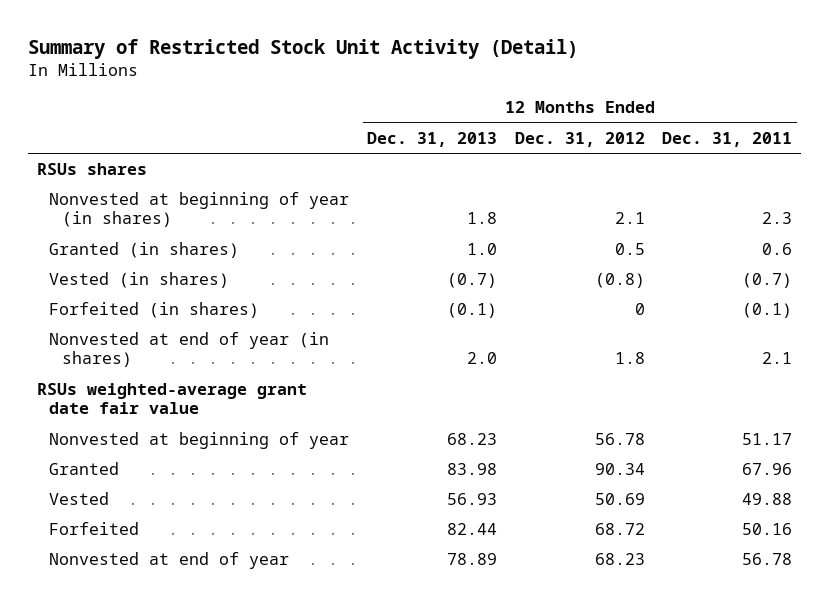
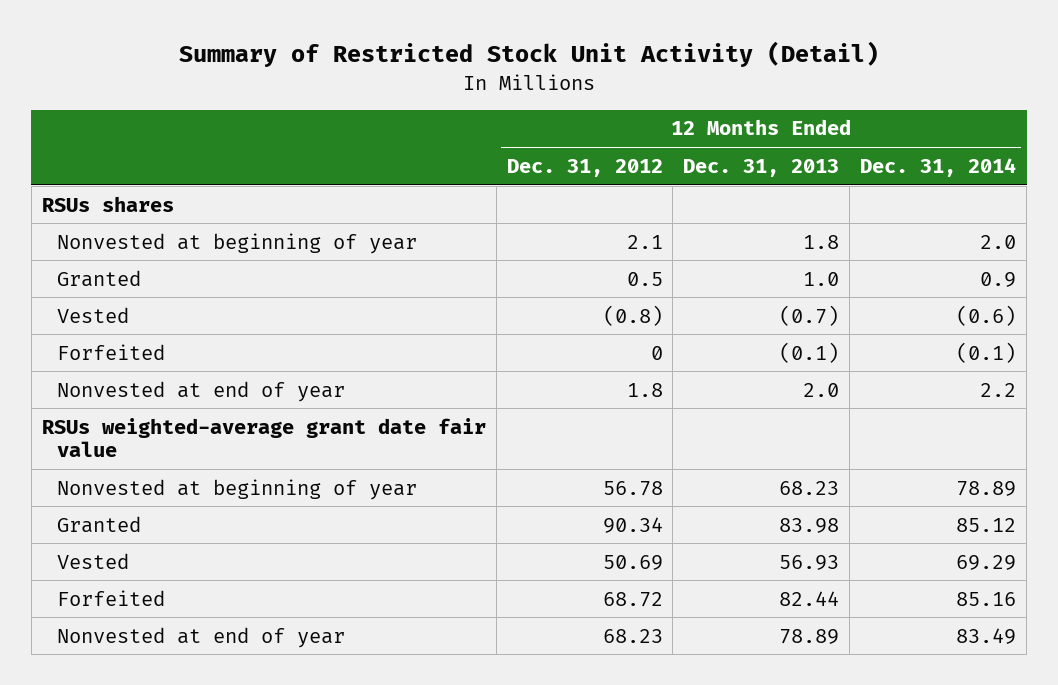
[662,131,793,147] Dec. 31, 2011 -> none
none -> [860,157,1017,177] Dec. 31, 2014
[49,192,350,228] Nonvested at beginning of year (in shares) -> [56,232,417,254] Nonvested at beginning of year
[49,242,240,259] Granted (in shares) -> [56,269,141,287] Granted
[49,272,230,289] Vested (in shares) -> [56,306,129,323] Vested
[49,302,260,319] Forfeited (in shares) -> [56,343,165,360] Forfeited
[49,332,330,368] Nonvested at end of year (in shares) -> [56,380,345,402] Nonvested at end of year

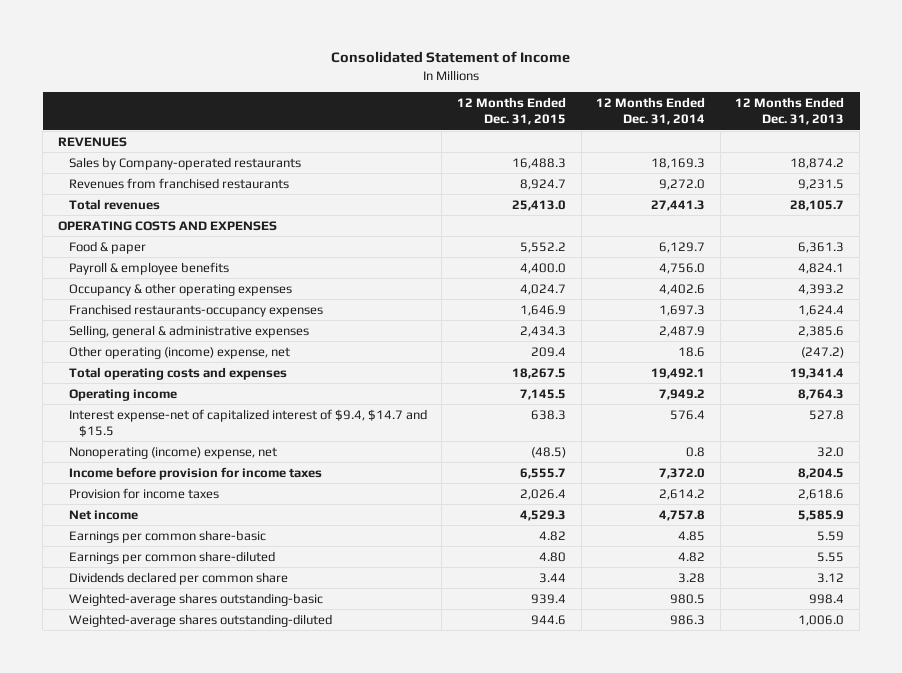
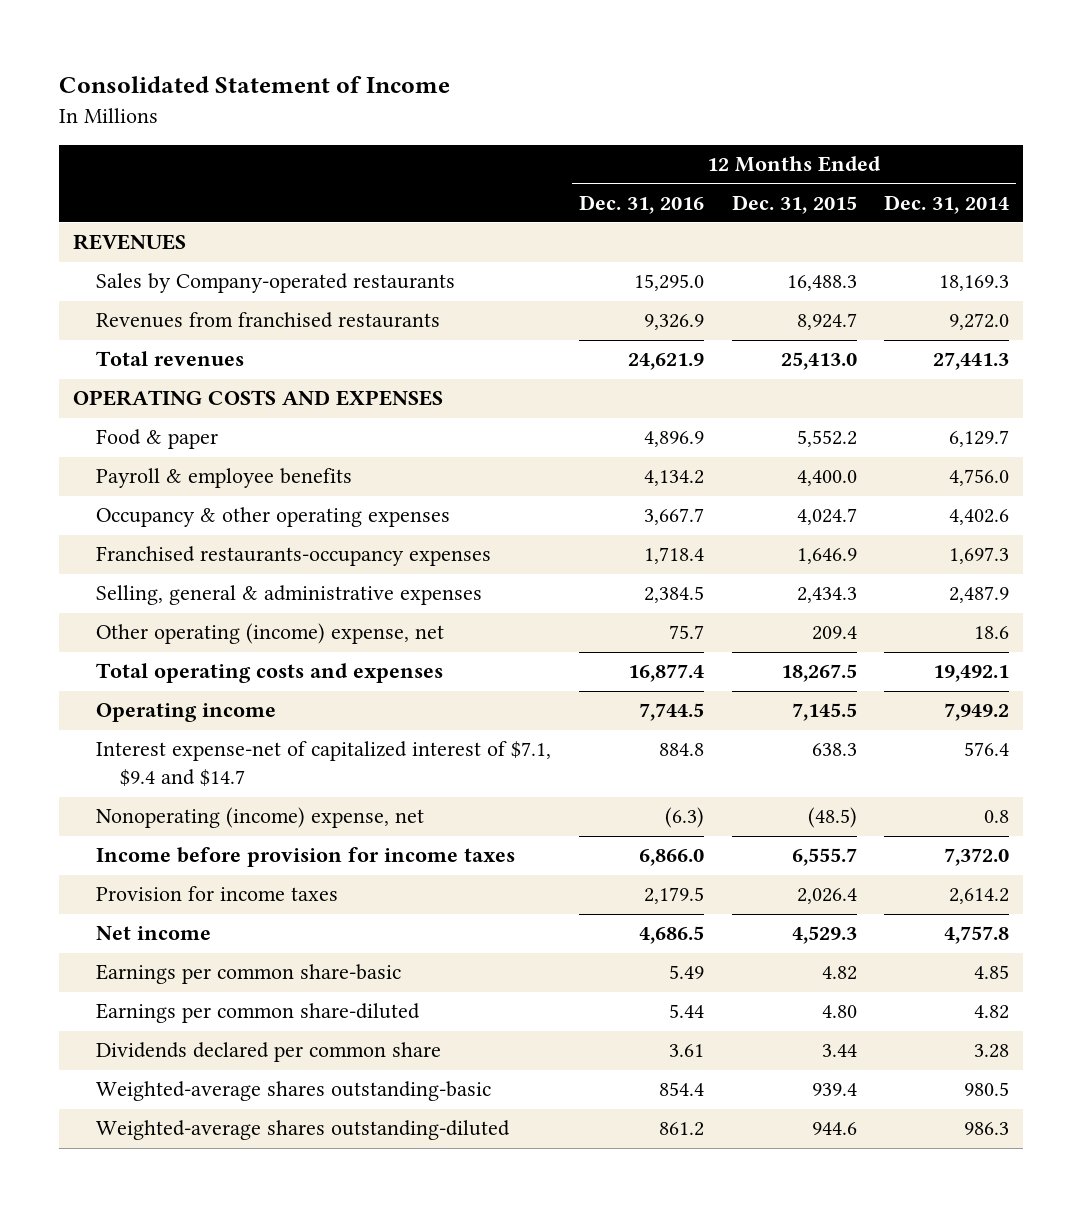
[735,96,845,126] 12 Months Ended Dec. 31, 2013 -> none
none -> [578,194,704,214] Dec. 31, 2016
[68,408,427,438] Interest expense-net of capitalized interest of $9.4, $14.7 and $15.5 -> [96,741,552,787] Interest expense-net of capitalized interest of $7.1, $9.4 and $14.7

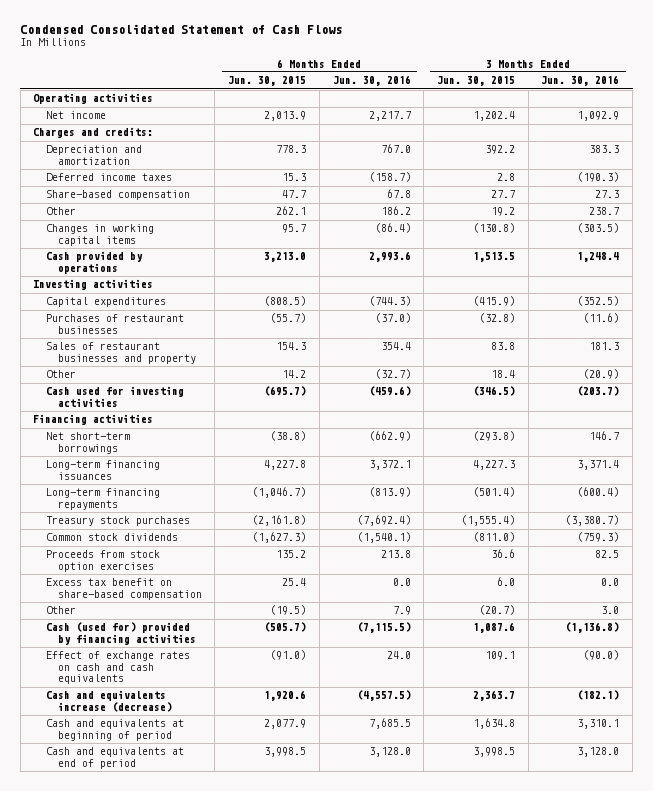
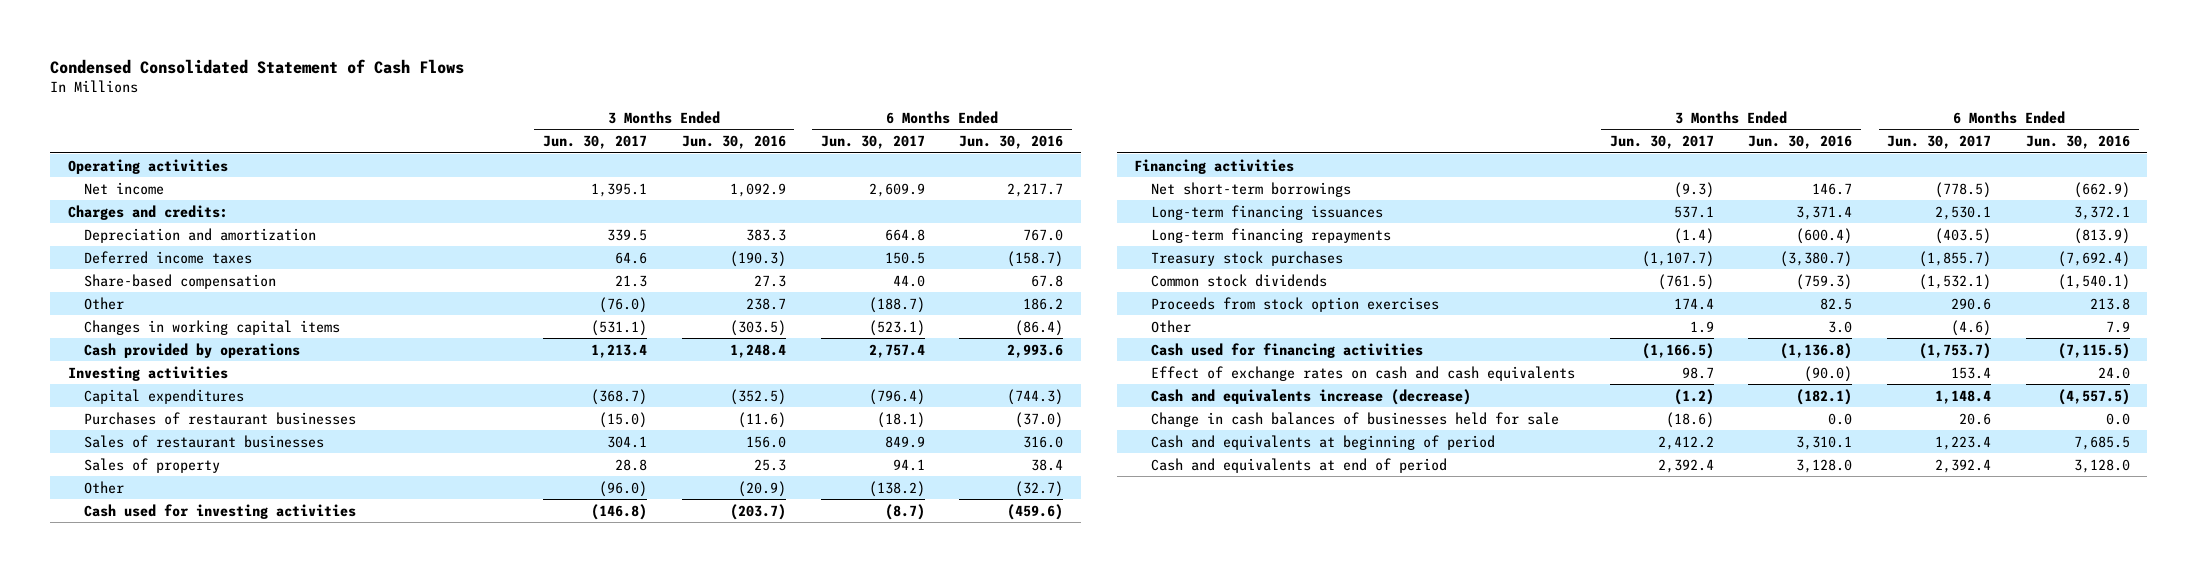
[228,76,307,87] Jun. 30, 2015 -> none
[436,76,515,87] Jun. 30, 2015 -> none
none -> [542,135,647,150] Jun. 30, 2017
none -> [820,135,925,150] Jun. 30, 2017
[45,342,196,364] Sales of restaurant businesses and property -> [84,434,325,448] Sales of restaurant businesses
[380,342,411,351] 354.4 -> [1023,435,1064,448] 316.0
[589,342,620,351] 181.3 -> [745,435,786,448] 156.0
none -> [84,457,221,473] Sales of property
[45,578,202,600] Excess tax benefit on share-based compensation -> none
[45,622,196,645] Cash (used for) provided by financing activities -> [1150,342,1423,358] Cash used for financing activities
none -> [1150,411,1559,427] Change in cash balances of businesses held for sale

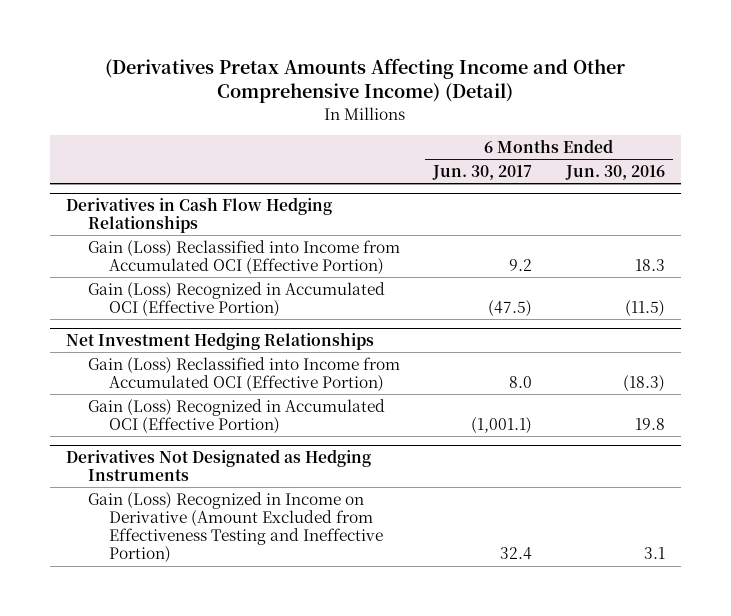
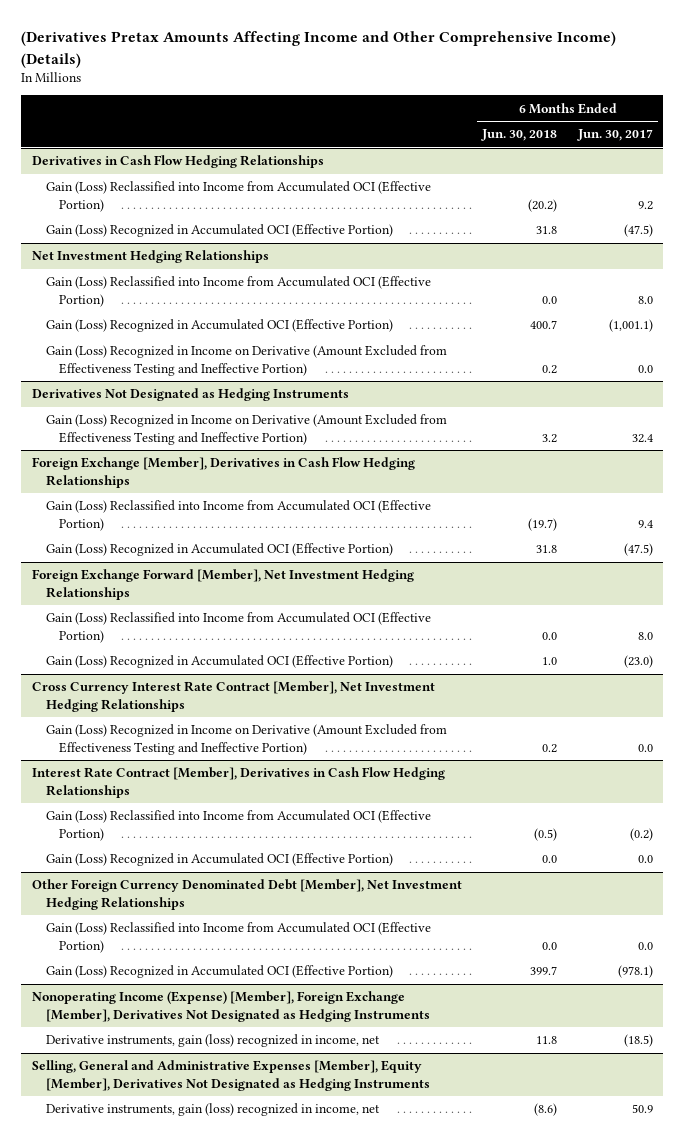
[105,57,626,104] (Derivatives Pretax Amounts Affecting Income and Other Comprehensive Income) (Detail) -> [21,31,617,68] (Derivatives Pretax Amounts Affecting Income and Other Comprehensive Income) (Details)
[564,165,665,181] Jun. 30, 2016 -> none
none -> [481,129,558,142] Jun. 30, 2018
none -> [45,345,447,376] Gain (Loss) Recognized in Income on Derivative (Amount Excluded from Effectiveness Testing and Ineffective Portion)
none -> [31,457,415,488] Foreign Exchange [Member], Derivatives in Cash Flow Hedging Relationships
none -> [45,500,431,531] Gain (Loss) Reclassified into Income from Accumulated OCI (Effective Portion)
none -> [45,543,393,557] Gain (Loss) Recognized in Accumulated OCI (Effective Portion)
none -> [31,569,414,600] Foreign Exchange Forward [Member], Net Investment Hedging Relationships
none -> [45,612,431,643] Gain (Loss) Reclassified into Income from Accumulated OCI (Effective Portion)
none -> [45,655,393,669] Gain (Loss) Recognized in Accumulated OCI (Effective Portion)
none -> [31,681,435,712] Cross Currency Interest Rate Contract [Member], Net Investment Hedging Relationships
none -> [45,724,447,755] Gain (Loss) Recognized in Income on Derivative (Amount Excluded from Effectiveness Testing and Ineffective Portion)
none -> [31,767,445,798] Interest Rate Contract [Member], Derivatives in Cash Flow Hedging Relationships
none -> [45,810,431,841] Gain (Loss) Reclassified into Income from Accumulated OCI (Effective Portion)
none -> [45,853,393,867] Gain (Loss) Recognized in Accumulated OCI (Effective Portion)
none -> [31,879,462,910] Other Foreign Currency Denominated Debt [Member], Net Investment Hedging Relationships
none -> [45,922,431,953] Gain (Loss) Reclassified into Income from Accumulated OCI (Effective Portion)
none -> [45,965,393,979] Gain (Loss) Recognized in Accumulated OCI (Effective Portion)
none -> [31,991,430,1022] Nonoperating Income (Expense) [Member], Foreign Exchange [Member], Derivatives Not Designated as Hedging Instruments
none -> [45,1034,380,1048] Derivative instruments, gain (loss) recognized in income, net
none -> [31,1060,430,1091] Selling, General and Administrative Expenses [Member], Equity [Member], Derivatives Not Designated as Hedging Instruments
none -> [45,1103,380,1117] Derivative instruments, gain (loss) recognized in income, net

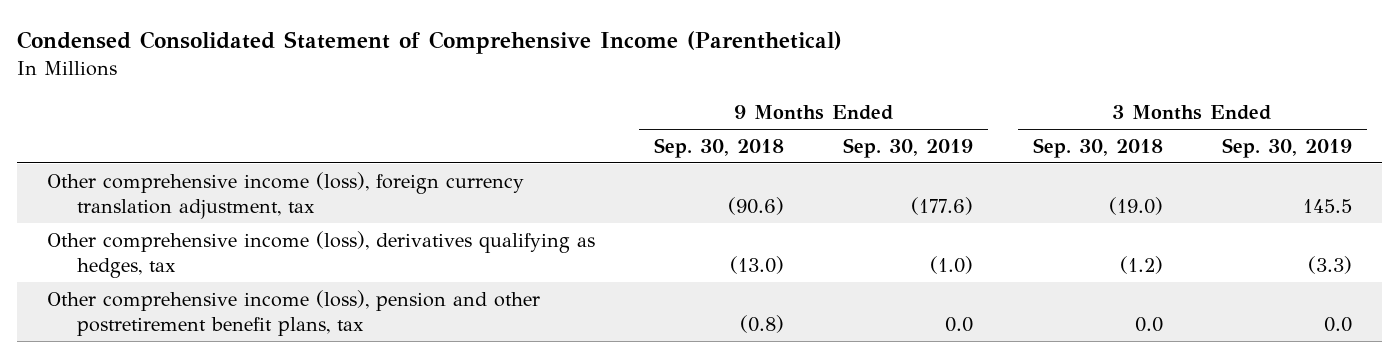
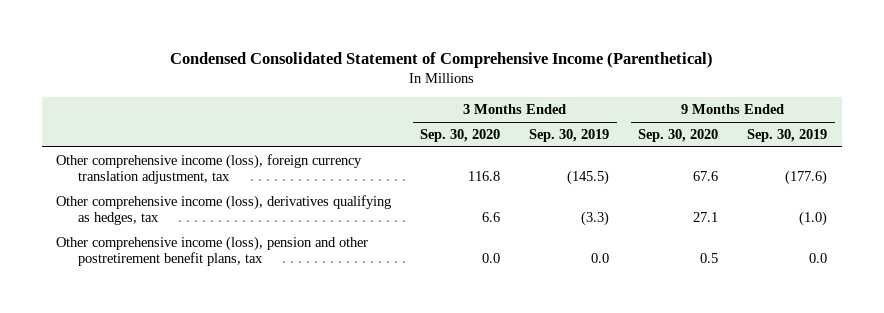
[654,137,785,158] Sep. 30, 2018 -> none
[1032,137,1163,158] Sep. 30, 2018 -> none
none -> [420,128,501,142] Sep. 30, 2020
none -> [638,128,719,142] Sep. 30, 2020
[1303,198,1353,213] 145.5 -> [567,170,610,186] (145.5)

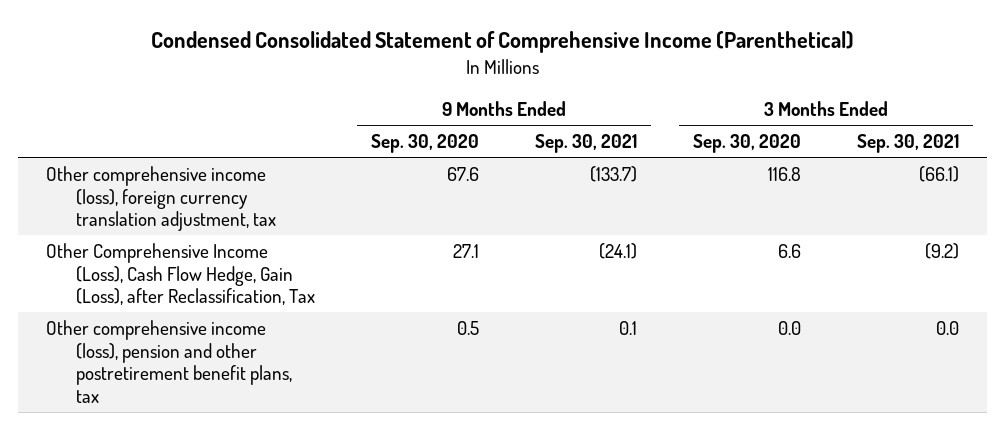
[529,128,610,142] Sep. 30, 2019 -> none
[747,128,828,142] Sep. 30, 2019 -> none
none -> [534,134,637,154] Sep. 30, 2021
none -> [856,134,959,154] Sep. 30, 2021
[56,194,392,226] Other comprehensive income (loss), derivatives qualifying as hedges, tax -> [46,243,315,306] Other Comprehensive Income (Loss), Cash Flow Hedge, Gain (Loss), after Reclassification, Tax

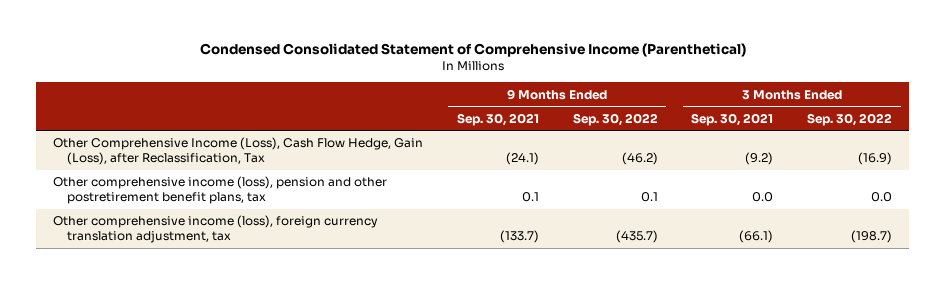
[370,134,479,154] Sep. 30, 2020 -> none
[692,134,801,154] Sep. 30, 2020 -> none
none -> [572,112,658,126] Sep. 30, 2022
none -> [807,112,893,126] Sep. 30, 2022
[46,166,276,232] Other comprehensive income (loss), foreign currency translation adjustment, tax -> [53,215,379,243] Other comprehensive income (loss), foreign currency translation adjustment, tax

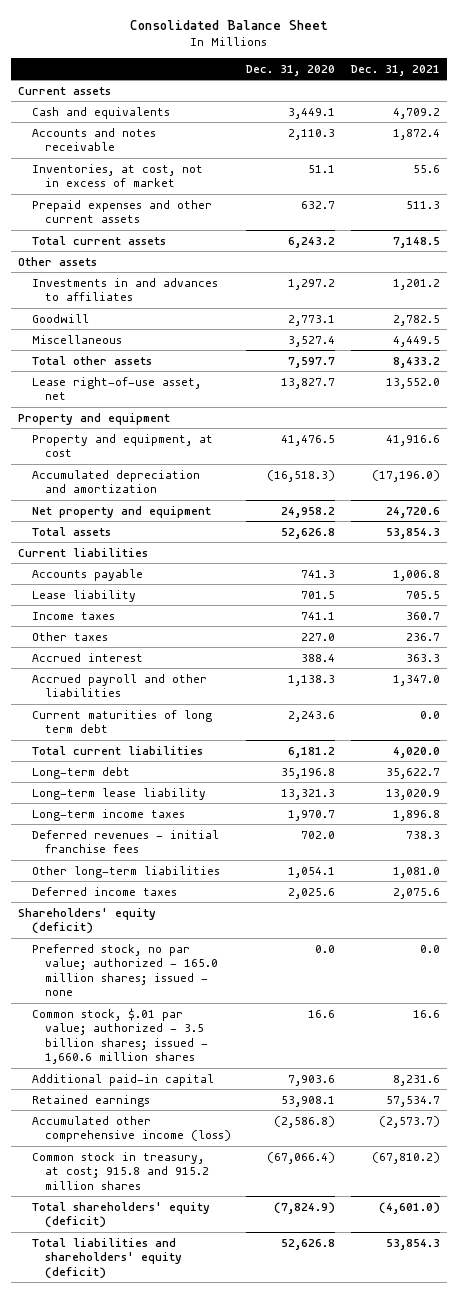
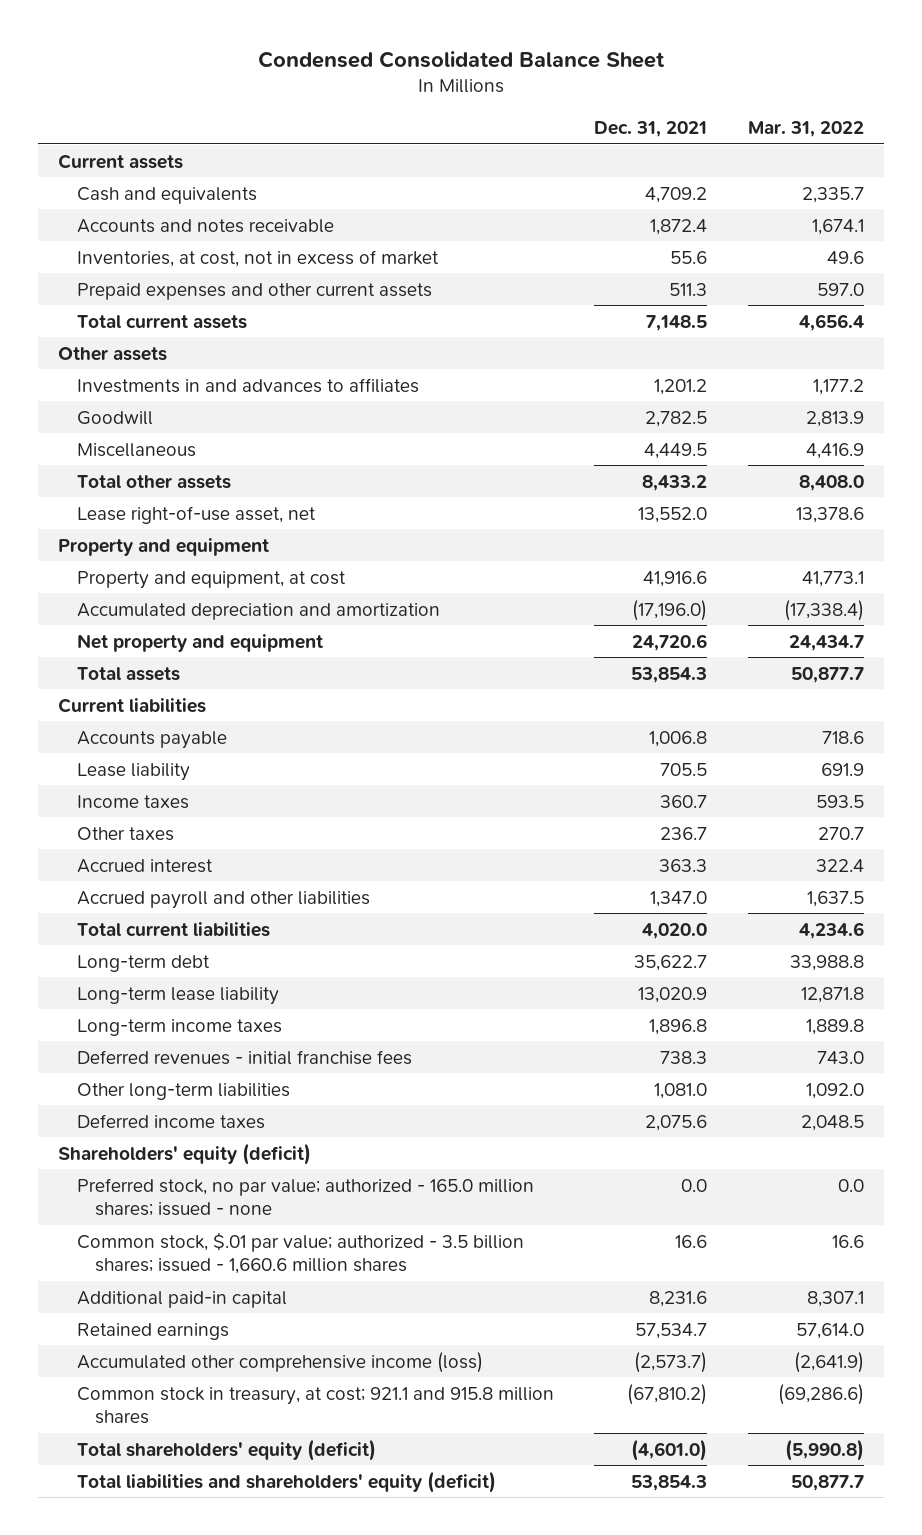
[130,19,329,30] Consolidated Balance Sheet -> [257,50,665,68] Condensed Consolidated Balance Sheet
[246,64,336,76] Dec. 31, 2020 -> none
none -> [747,120,864,137] Mar. 31, 2022
[31,709,212,734] Current maturities of long term debt -> none
[31,1151,209,1190] Common stock in treasury, at cost; 915.8 and 915.2 million shares -> [76,1386,554,1425] Common stock in treasury, at cost; 921.1 and 915.8 million shares

